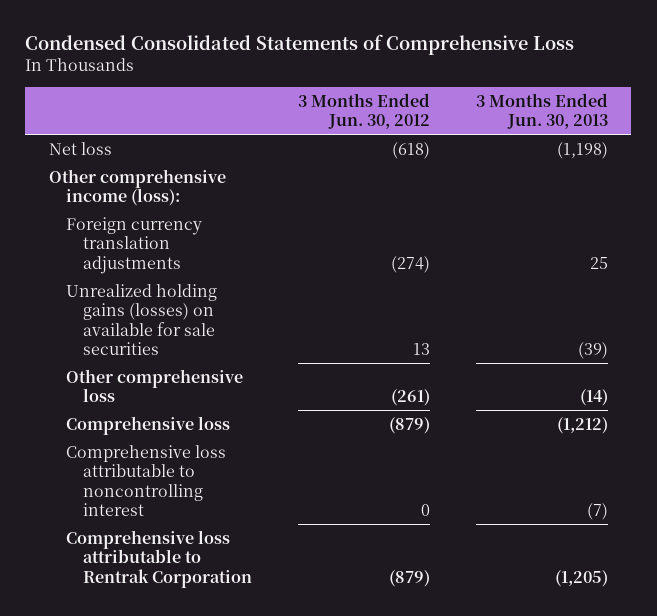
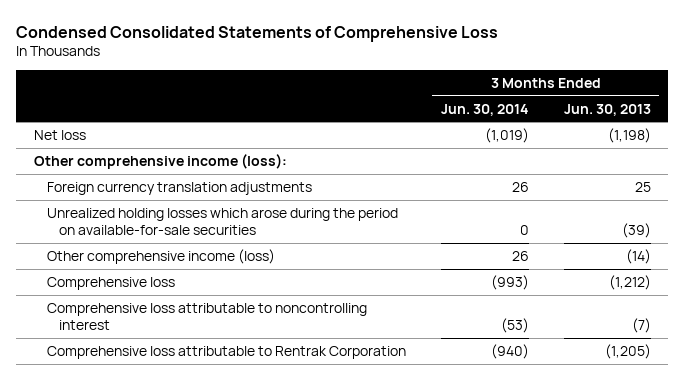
[298,92,431,130] 3 Months Ended Jun. 30, 2012 -> none
none -> [440,103,529,116] Jun. 30, 2014
[65,283,217,355] Unrealized holding gains (losses) on available for sale securities -> [46,207,398,236] Unrealized holding losses which arose during the period on available-for-sale securities
[65,368,243,403] Other comprehensive loss -> [46,248,275,264] Other comprehensive income (loss)

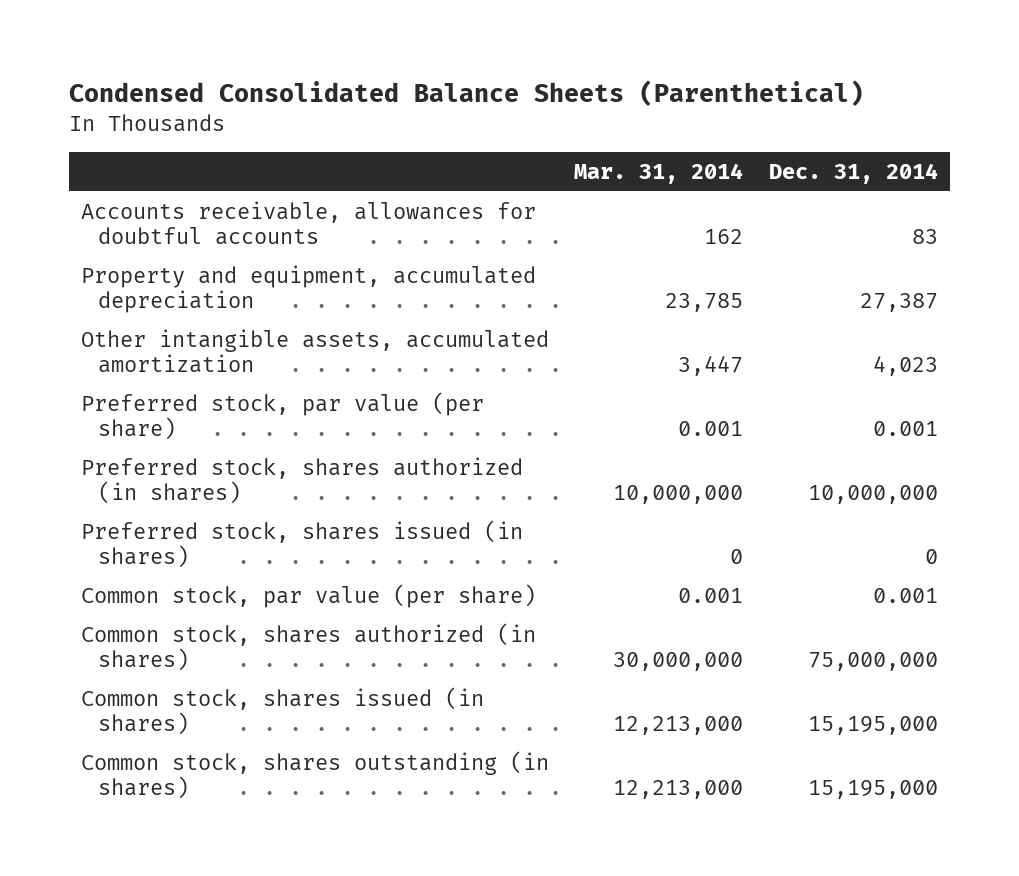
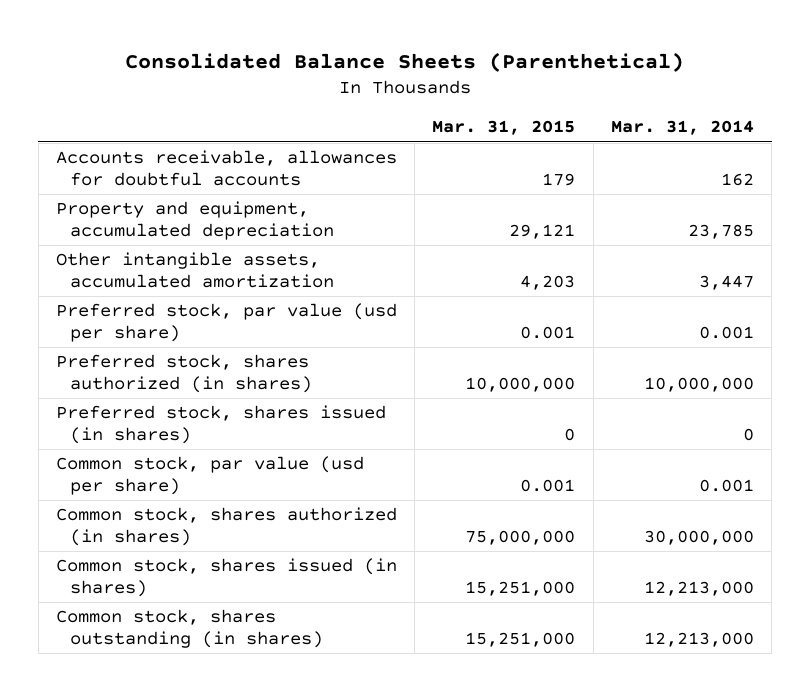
[68,79,864,106] Condensed Consolidated Balance Sheets (Parenthetical) -> [124,51,684,72] Consolidated Balance Sheets (Parenthetical)
[768,162,938,184] Dec. 31, 2014 -> none
none -> [432,120,576,136] Mar. 31, 2015
[81,391,485,441] Preferred stock, par value (per share) -> [56,303,398,343] Preferred stock, par value (usd per share)
[81,583,537,608] Common stock, par value (per share) -> [56,456,365,496] Common stock, par value (usd per share)

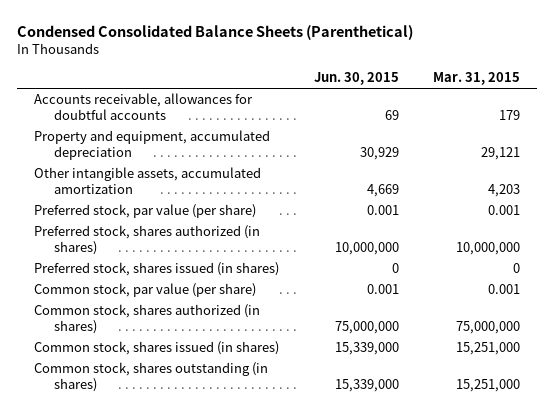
[124,51,684,72] Consolidated Balance Sheets (Parenthetical) -> [17,25,414,41] Condensed Consolidated Balance Sheets (Parenthetical)
[610,120,754,136] Mar. 31, 2014 -> none
none -> [313,72,399,86] Jun. 30, 2015
[56,303,398,343] Preferred stock, par value (usd per share) -> [34,204,257,219] Preferred stock, par value (per share)
[56,456,365,496] Common stock, par value (usd per share) -> [34,283,257,298] Common stock, par value (per share)

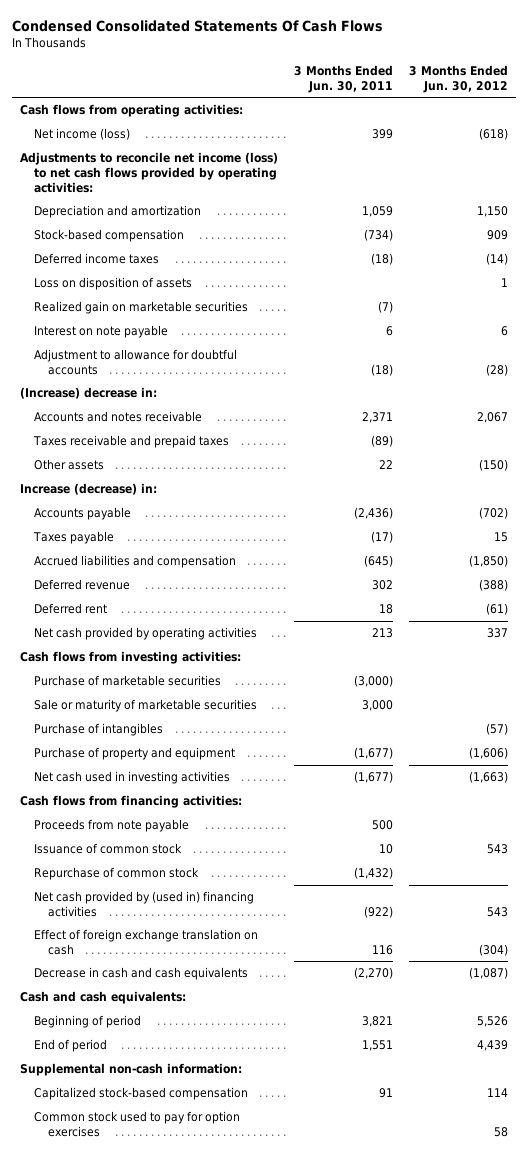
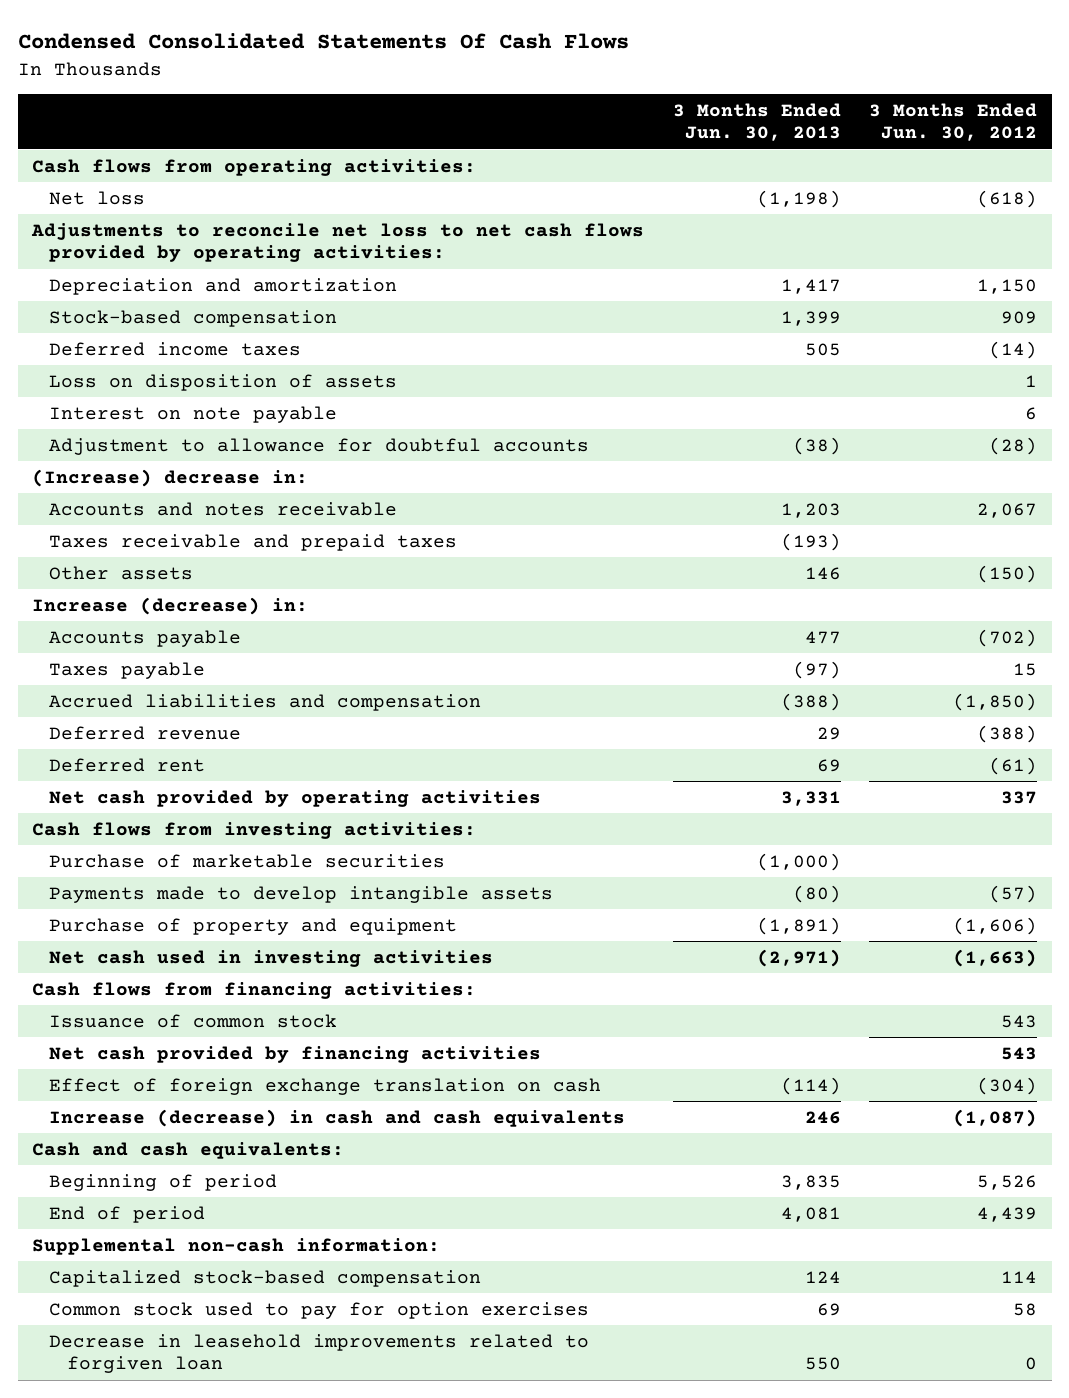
[294,64,394,93] 3 Months Ended Jun. 30, 2011 -> none
none -> [672,102,841,142] 3 Months Ended Jun. 30, 2013
[33,128,130,141] Net income (loss) -> [49,190,146,205] Net loss
[19,152,278,193] Adjustments to reconcile net income (loss) to net cash flows provided by operating activities: -> [30,222,644,263] Adjustments to reconcile net loss to net cash flows provided by operating activities:
[33,301,248,315] Realized gain on marketable securities -> none
[33,699,257,713] Sale or maturity of marketable securities -> none
[33,723,163,737] Purchase of intangibles -> [49,885,554,903] Payments made to develop intangible assets
[33,819,189,833] Proceeds from note payable -> none
[33,867,199,881] Repurchase of common stock -> none
[33,891,254,917] Net cash provided by (used in) financing activities -> [49,1045,542,1063] Net cash provided by financing activities
[33,967,248,981] Decrease in cash and cash equivalents -> [49,1108,626,1127] Increase (decrease) in cash and cash equivalents
none -> [49,1333,590,1374] Decrease in leasehold improvements related to forgiven loan

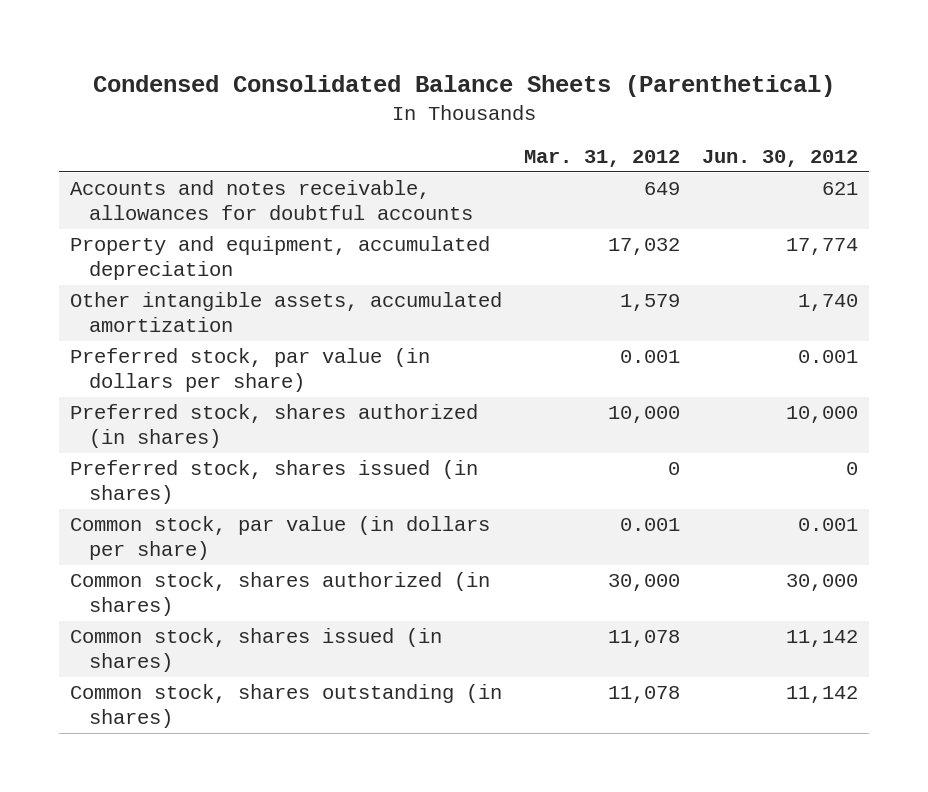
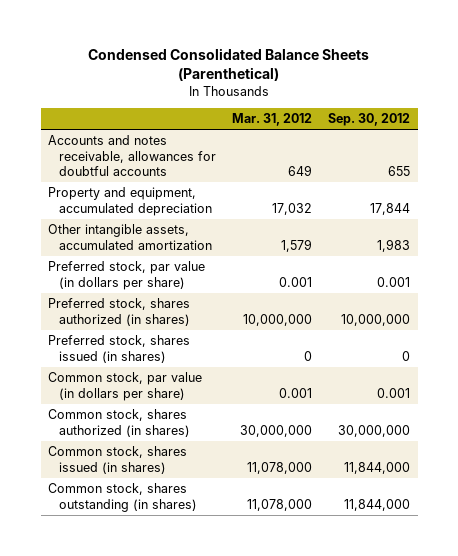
[701,149,858,167] Jun. 30, 2012 -> none
none -> [327,113,410,127] Sep. 30, 2012
[608,406,681,424] 10,000 -> [243,313,313,326] 10,000,000
[608,574,681,592] 30,000 -> [240,424,313,437] 30,000,000
[608,630,681,648] 11,078 -> [247,461,313,474] 11,078,000
[608,686,681,704] 11,078 -> [247,498,313,511] 11,078,000

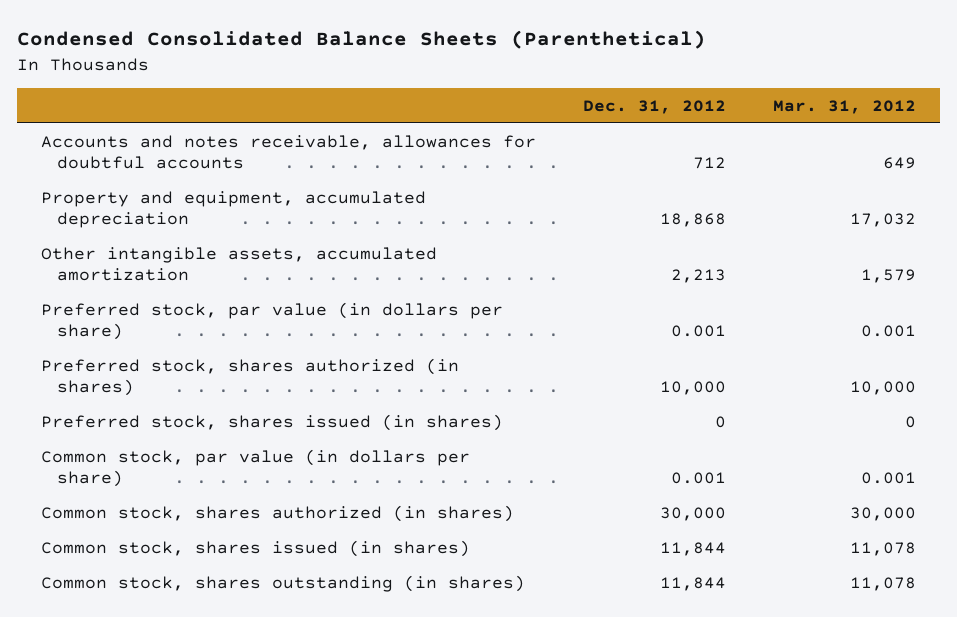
[327,113,410,127] Sep. 30, 2012 -> none
none -> [582,99,726,114] Dec. 31, 2012
[243,313,313,326] 10,000,000 -> [849,381,916,396] 10,000
[240,424,313,437] 30,000,000 -> [849,506,916,521] 30,000
[247,461,313,474] 11,078,000 -> [849,541,916,556] 11,078
[247,498,313,511] 11,078,000 -> [849,576,916,591] 11,078

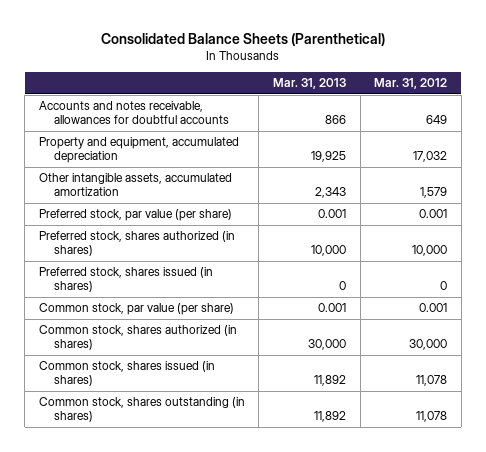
[17,30,707,50] Condensed Consolidated Balance Sheets (Parenthetical) -> [101,32,386,46] Consolidated Balance Sheets (Parenthetical)
[582,99,726,114] Dec. 31, 2012 -> none
none -> [273,78,347,90] Mar. 31, 2013
[40,301,503,341] Preferred stock, par value (in dollars per share) -> [38,209,232,222] Preferred stock, par value (per share)
[40,448,470,488] Common stock, par value (in dollars per share) -> [38,303,234,316] Common stock, par value (per share)

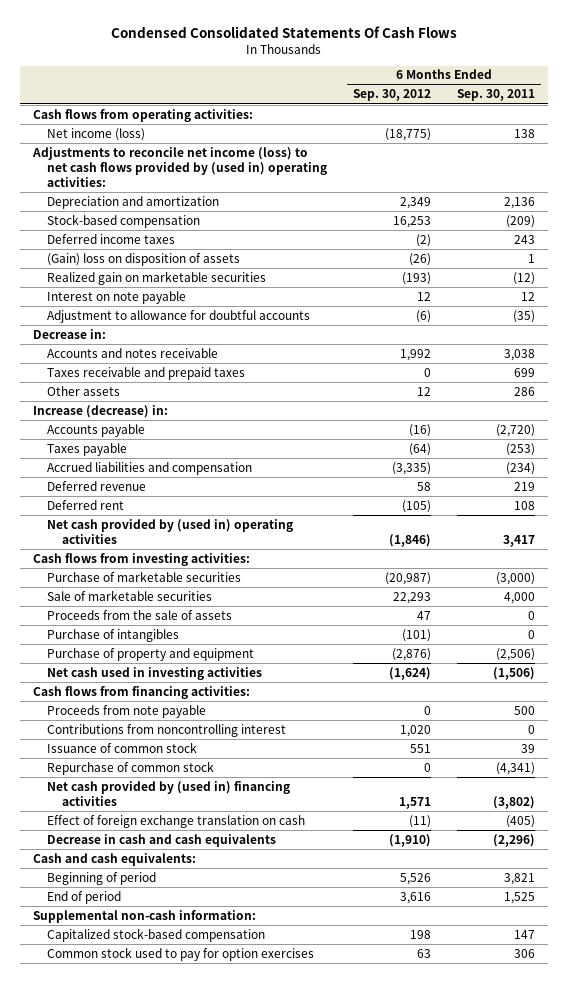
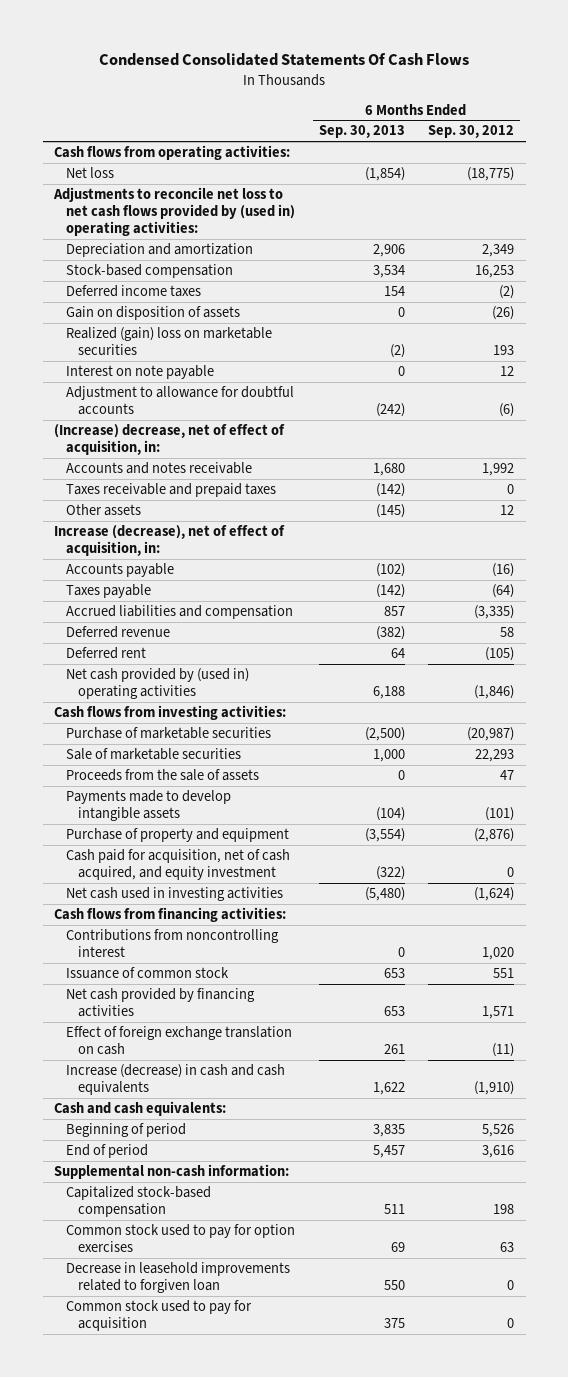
[456,89,535,102] Sep. 30, 2011 -> none
none -> [318,125,405,139] Sep. 30, 2013
[47,127,146,141] Net income (loss) -> [66,167,115,179] Net loss
[31,146,328,187] Adjustments to reconcile net income (loss) to net cash flows provided by (used in) operating activities: -> [53,187,296,237] Adjustments to reconcile net loss to net cash flows provided by (used in) operating activities:
[47,252,241,266] (Gain) loss on disposition of assets -> [66,306,241,321] Gain on disposition of assets
[47,270,267,285] Realized gain on marketable securities -> [66,327,273,356] Realized (gain) loss on marketable securities
[401,271,431,285] (193) -> [492,345,514,356] 193
[32,328,106,339] Decrease in: -> [54,424,286,456] (Increase) decrease, net of effect of acquisition, in:
[32,404,168,418] Increase (decrease) in: -> [54,525,286,557] Increase (decrease), net of effect of acquisition, in:
[47,628,180,642] Purchase of intangibles -> [66,790,232,822] Payments made to develop intangible assets
none -> [66,849,291,881] Cash paid for acquisition, net of cash acquired, and equity investment
[47,704,207,718] Proceeds from note payable -> none
[47,760,215,775] Repurchase of common stock -> none
[47,780,291,806] Net cash provided by (used in) financing activities -> [66,988,256,1018] Net cash provided by financing activities
[47,833,277,847] Decrease in cash and cash equivalents -> [66,1064,286,1096] Increase (decrease) in cash and cash equivalents
none -> [66,1262,291,1294] Decrease in leasehold improvements related to forgiven loan
none -> [66,1300,253,1332] Common stock used to pay for acquisition

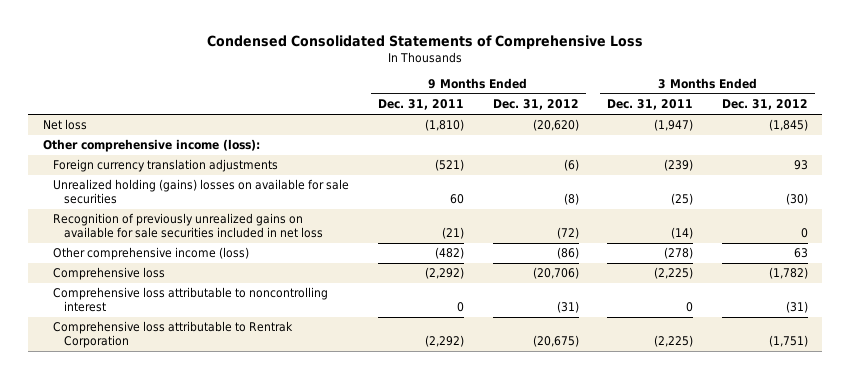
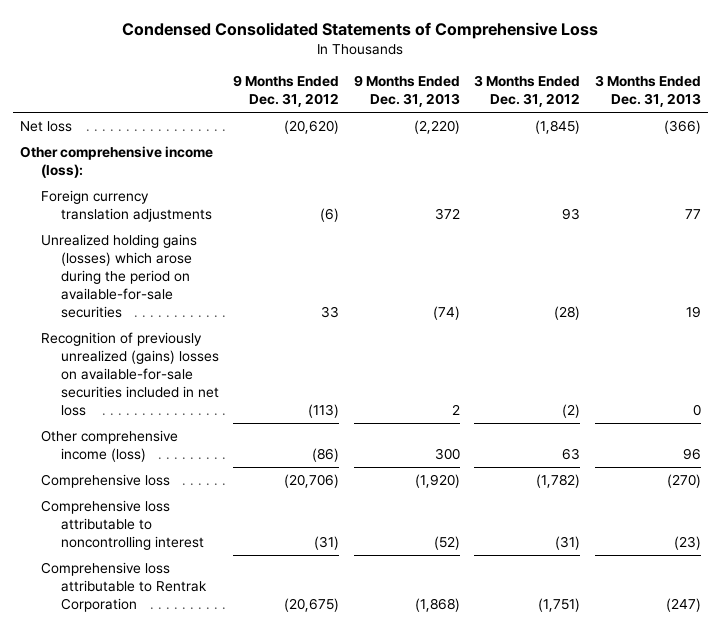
[378,99,465,111] Dec. 31, 2011 -> none
[607,99,694,111] Dec. 31, 2011 -> none
none -> [353,75,460,108] 9 Months Ended Dec. 31, 2013
none -> [594,75,701,108] 3 Months Ended Dec. 31, 2013
[53,179,350,204] Unrealized holding (gains) losses on available for sale securities -> [40,234,197,319] Unrealized holding gains (losses) which arose during the period on available-for-sale securities
[563,192,579,205] (8) -> [321,306,340,319] 33
[785,192,808,205] (30) -> [554,306,581,321] (28)
[53,213,324,238] Recognition of previously unrealized gains on available for sale securities included in net loss -> [40,332,219,417] Recognition of previously unrealized (gains) losses on available-for-sale securities included in net loss
[556,226,579,239] (72) -> [308,404,340,419] (113)
[800,227,808,238] 0 -> [562,404,581,419] (2)

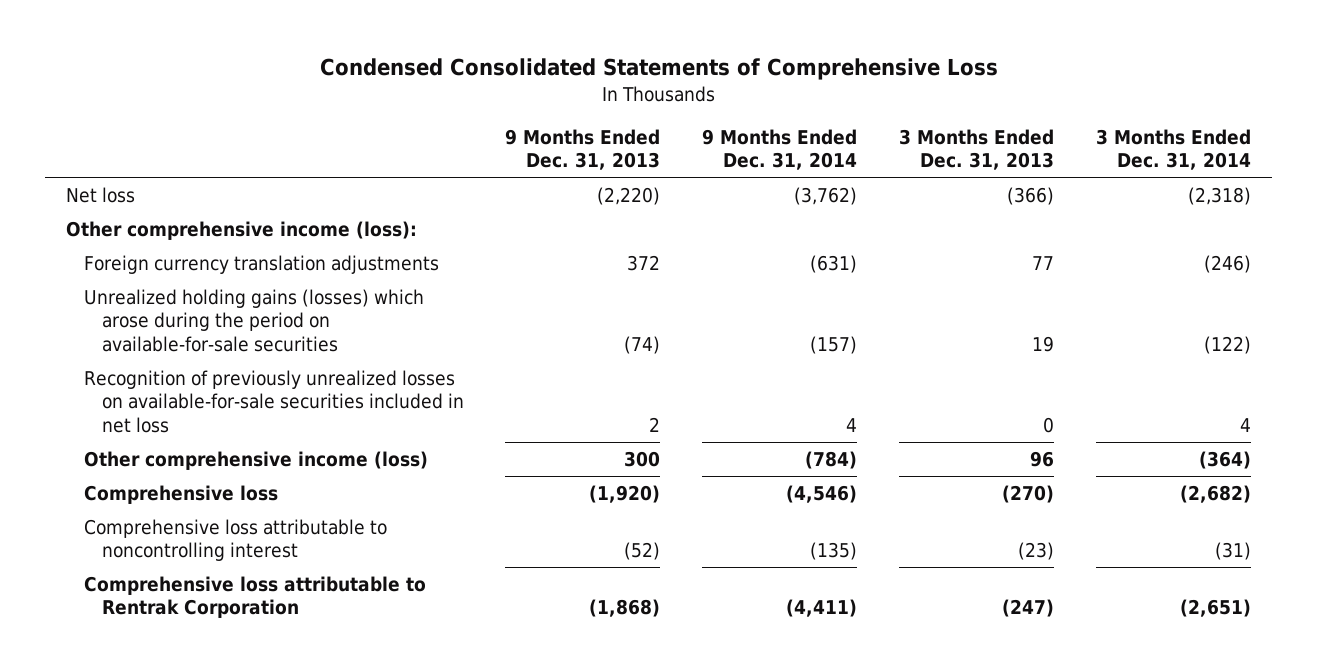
[233,75,340,108] 9 Months Ended Dec. 31, 2012 -> none
[474,75,581,108] 3 Months Ended Dec. 31, 2012 -> none
none -> [702,128,858,171] 9 Months Ended Dec. 31, 2014
none -> [1095,128,1251,171] 3 Months Ended Dec. 31, 2014
[40,332,219,417] Recognition of previously unrealized (gains) losses on available-for-sale securities included in net loss -> [83,369,464,434] Recognition of previously unrealized losses on available-for-sale securities included in net loss

